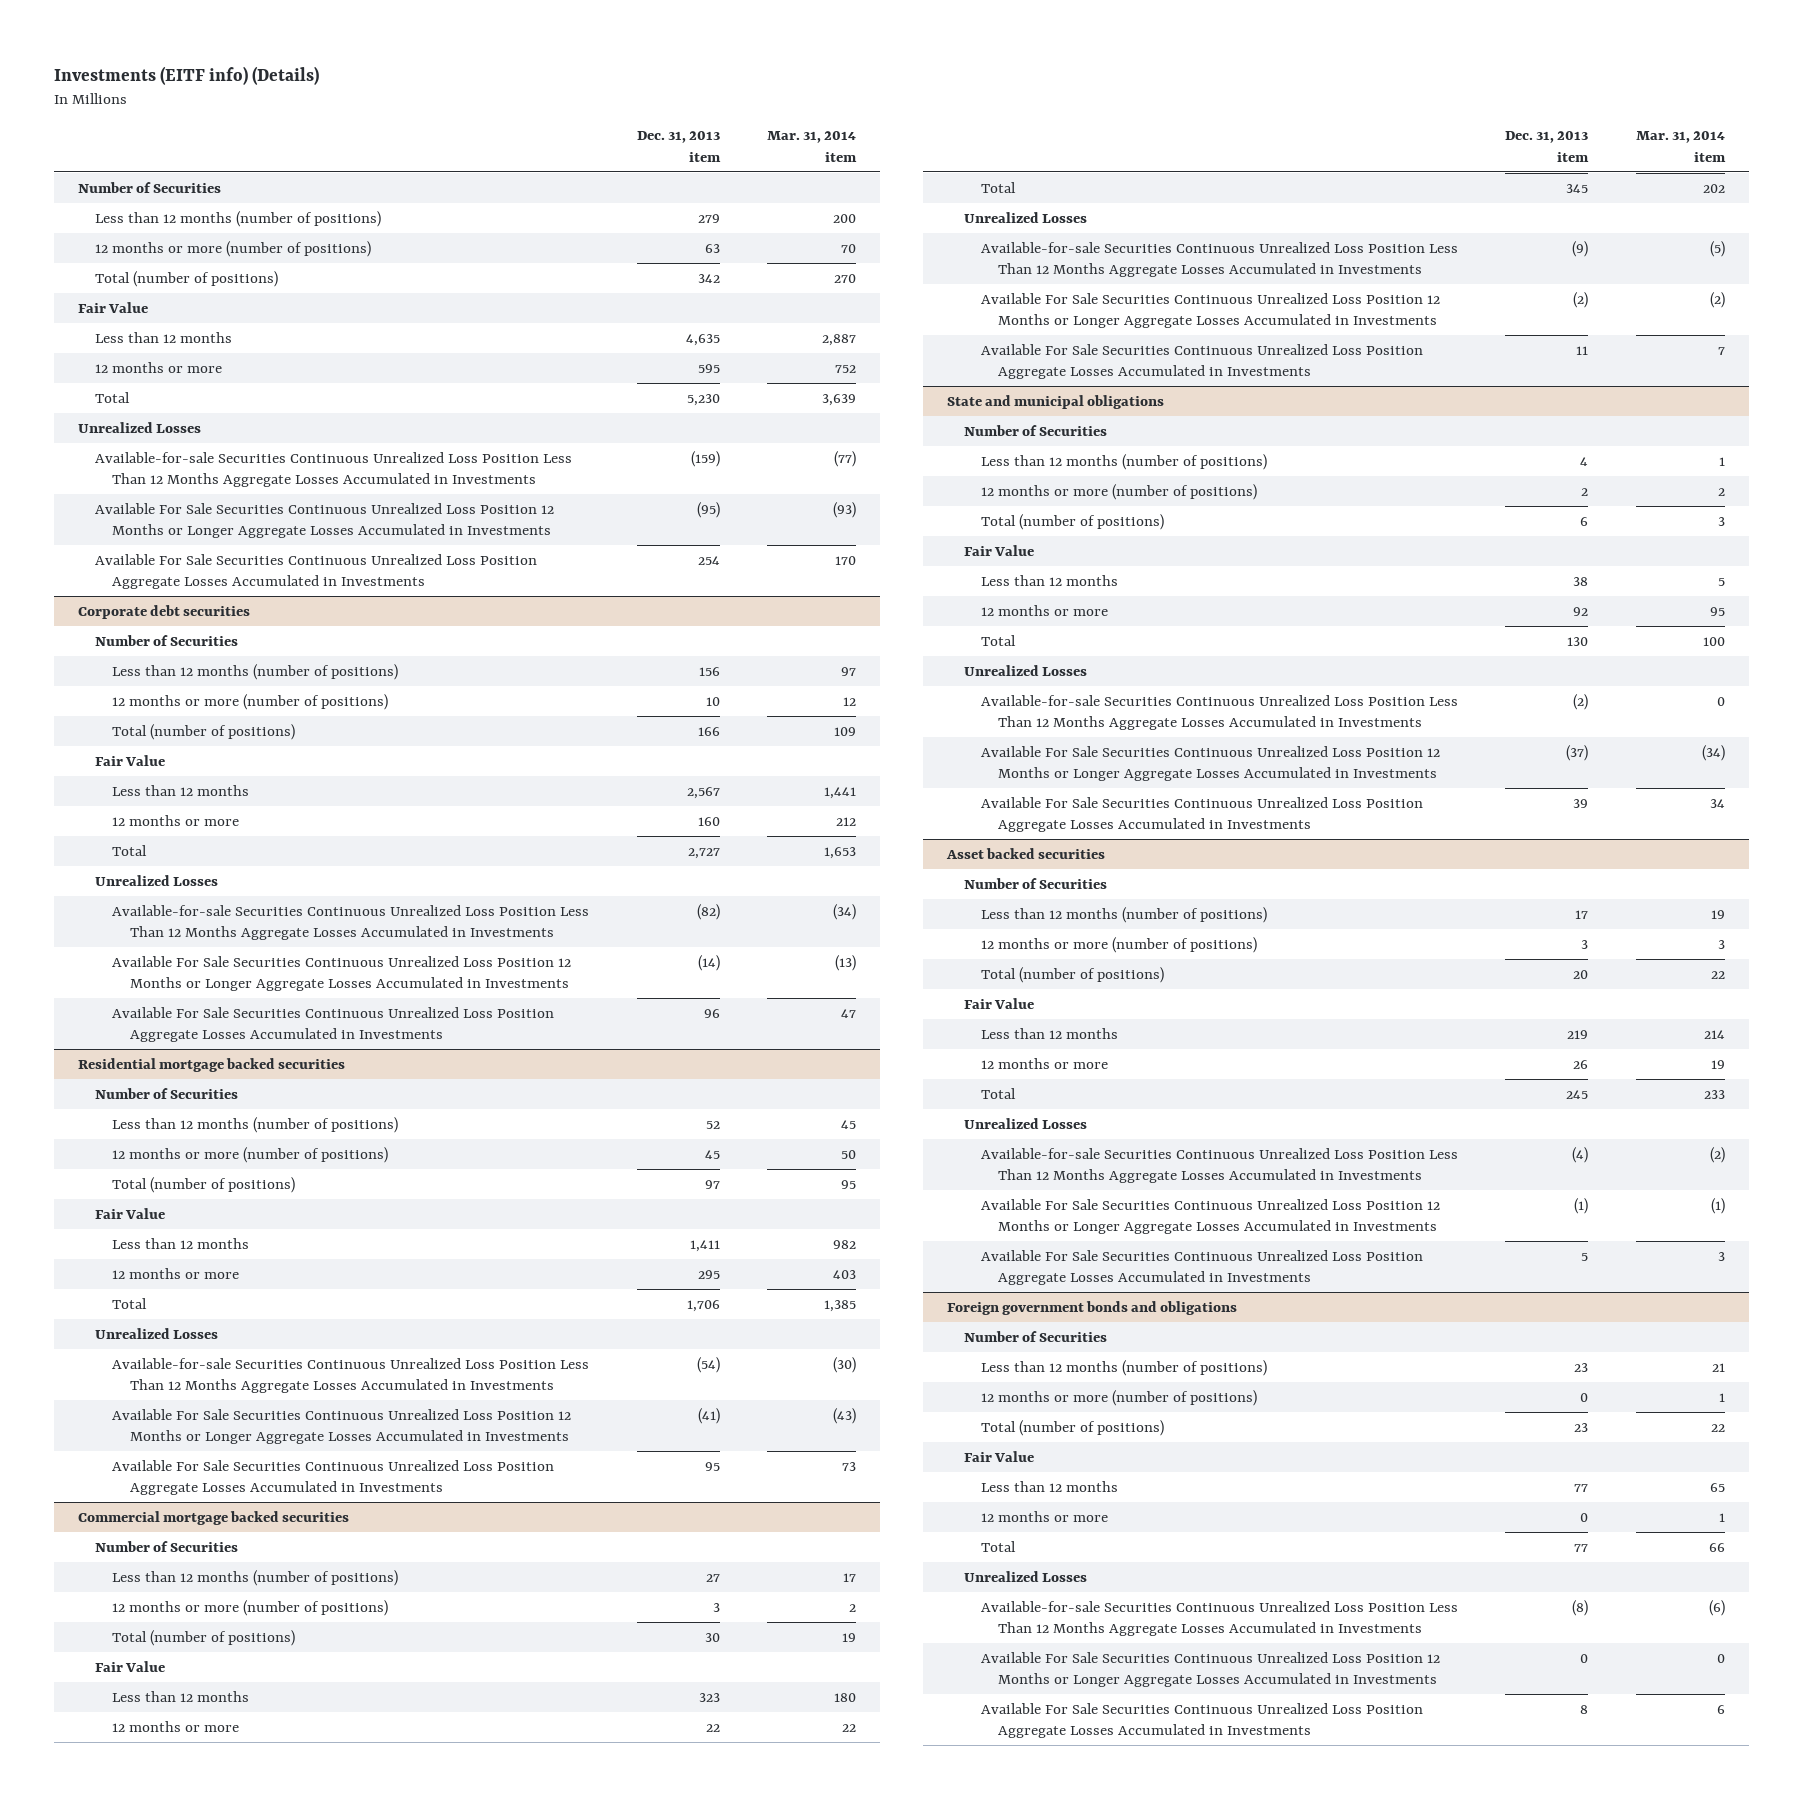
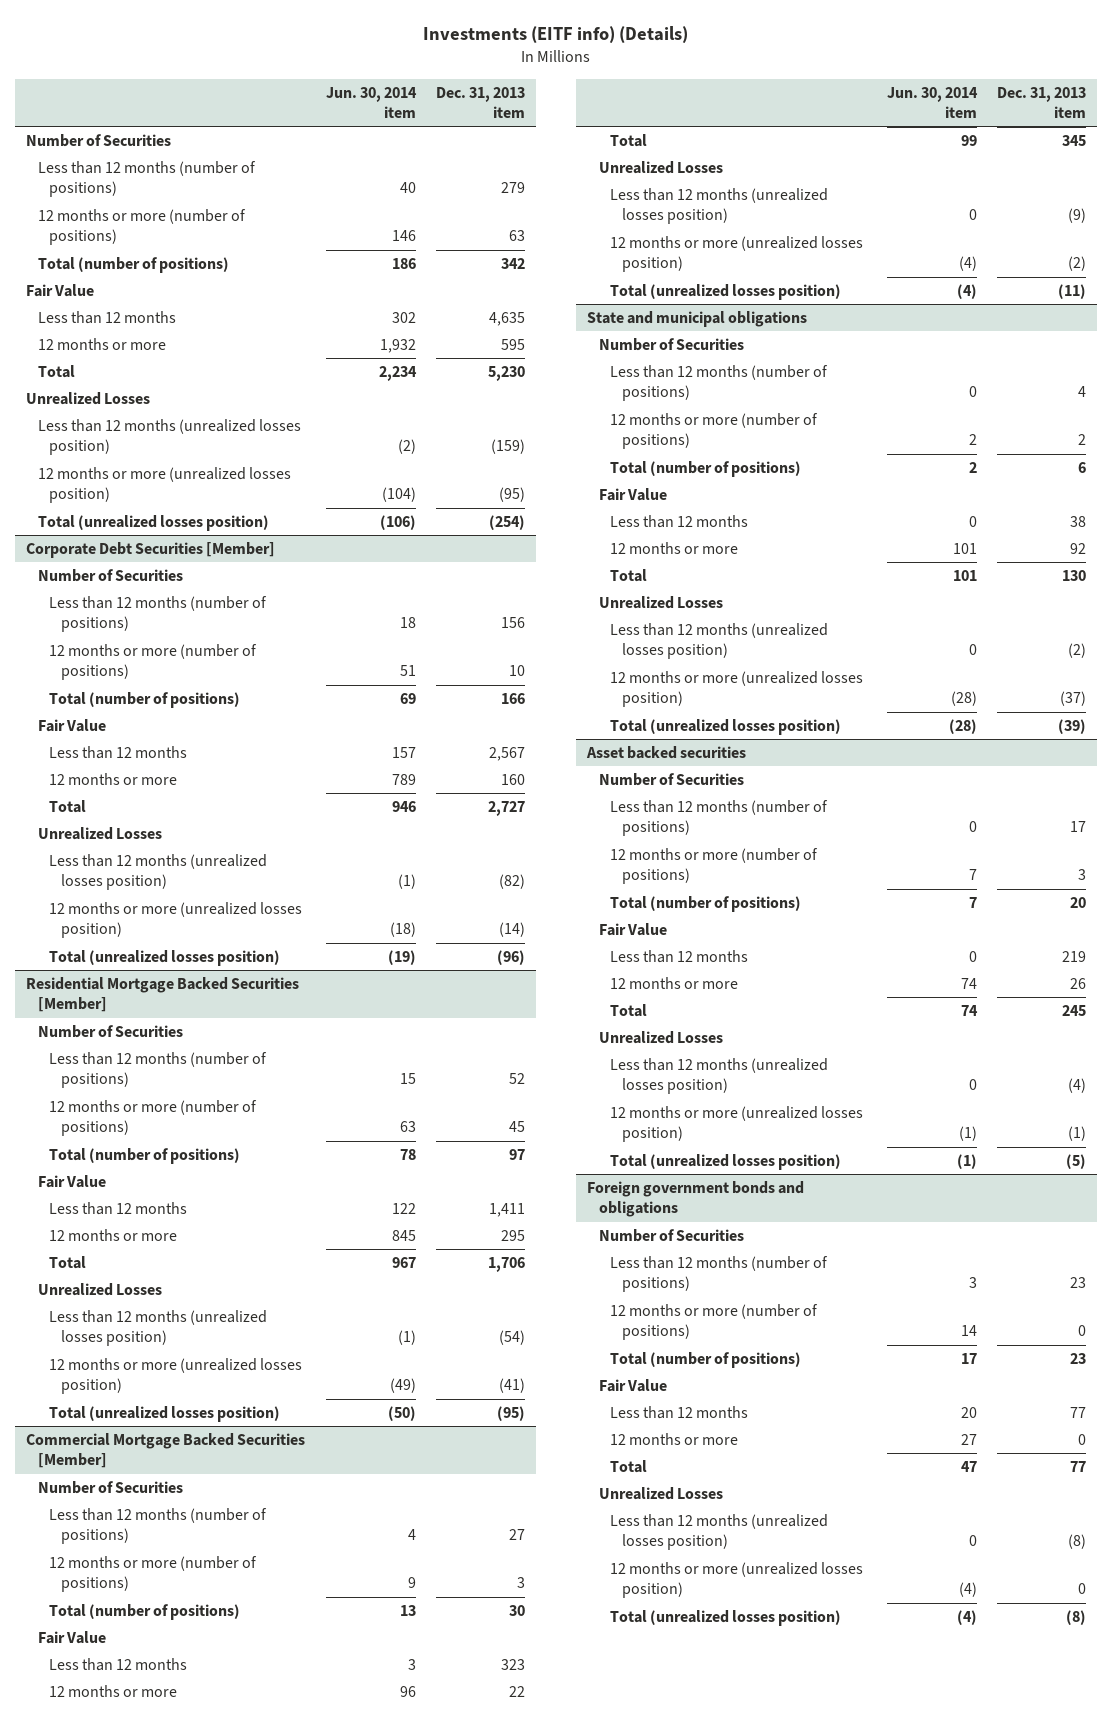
[767,131,858,162] Mar. 31, 2014 item -> none
none -> [325,86,417,118] Jun. 30, 2014 item
[95,451,573,488] Available-for-sale Securities Continuous Unrealized Loss Position Less Than 12 Months Aggregate Losses Accumulated in Investments -> [37,419,301,456] Less than 12 months (unrealized losses position)
[95,502,555,539] Available For Sale Securities Continuous Unrealized Loss Position 12 Months or Longer Aggregate Losses Accumulated in Investments -> [37,467,291,504] 12 months or more (unrealized losses position)
[95,553,538,590] Available For Sale Securities Continuous Unrealized Loss Position Aggregate Losses Accumulated in Investments -> [37,515,269,532] Total (unrealized losses position)
[697,555,720,565] 254 -> [489,515,526,531] (254)
[77,604,250,619] Corporate debt securities -> [25,542,275,559] Corporate Debt Securities [Member]
[112,904,590,941] Available-for-sale Securities Continuous Unrealized Loss Position Less Than 12 Months Aggregate Losses Accumulated in Investments -> [49,854,268,891] Less than 12 months (unrealized losses position)
[112,955,572,992] Available For Sale Securities Continuous Unrealized Loss Position 12 Months or Longer Aggregate Losses Accumulated in Investments -> [49,902,303,939] 12 months or more (unrealized losses position)
[112,1006,555,1043] Available For Sale Securities Continuous Unrealized Loss Position Aggregate Losses Accumulated in Investments -> [49,950,281,967] Total (unrealized losses position)
[703,1008,720,1018] 96 -> [497,950,526,966] (96)
[77,1057,345,1072] Residential mortgage backed securities -> [25,977,299,1013] Residential Mortgage Backed Securities [Member]
[112,1357,590,1394] Available-for-sale Securities Continuous Unrealized Loss Position Less Than 12 Months Aggregate Losses Accumulated in Investments -> [49,1310,268,1347] Less than 12 months (unrealized losses position)
[112,1408,572,1445] Available For Sale Securities Continuous Unrealized Loss Position 12 Months or Longer Aggregate Losses Accumulated in Investments -> [49,1358,303,1395] 12 months or more (unrealized losses position)
[112,1459,555,1496] Available For Sale Securities Continuous Unrealized Loss Position Aggregate Losses Accumulated in Investments -> [49,1406,281,1423] Total (unrealized losses position)
[704,1461,720,1471] 95 -> [497,1406,526,1422] (95)
[77,1510,349,1525] Commercial mortgage backed securities -> [25,1433,305,1469] Commercial Mortgage Backed Securities [Member]
[980,241,1458,278] Available-for-sale Securities Continuous Unrealized Loss Position Less Than 12 Months Aggregate Losses Accumulated in Investments -> [610,188,829,225] Less than 12 months (unrealized losses position)
[980,292,1440,329] Available For Sale Securities Continuous Unrealized Loss Position 12 Months or Longer Aggregate Losses Accumulated in Investments -> [610,236,864,273] 12 months or more (unrealized losses position)
[980,343,1423,380] Available For Sale Securities Continuous Unrealized Loss Position Aggregate Losses Accumulated in Investments -> [610,284,842,301] Total (unrealized losses position)
[1576,345,1589,355] 11 -> [1058,284,1087,300] (11)
[980,694,1458,731] Available-for-sale Securities Continuous Unrealized Loss Position Less Than 12 Months Aggregate Losses Accumulated in Investments -> [610,623,829,660] Less than 12 months (unrealized losses position)
[980,745,1440,782] Available For Sale Securities Continuous Unrealized Loss Position 12 Months or Longer Aggregate Losses Accumulated in Investments -> [610,671,864,708] 12 months or more (unrealized losses position)
[980,796,1423,833] Available For Sale Securities Continuous Unrealized Loss Position Aggregate Losses Accumulated in Investments -> [610,719,842,736] Total (unrealized losses position)
[1573,798,1589,808] 39 -> [1058,719,1087,735] (39)
[980,1147,1458,1184] Available-for-sale Securities Continuous Unrealized Loss Position Less Than 12 Months Aggregate Losses Accumulated in Investments -> [610,1058,829,1095] Less than 12 months (unrealized losses position)
[980,1198,1440,1235] Available For Sale Securities Continuous Unrealized Loss Position 12 Months or Longer Aggregate Losses Accumulated in Investments -> [610,1106,864,1143] 12 months or more (unrealized losses position)
[980,1249,1423,1286] Available For Sale Securities Continuous Unrealized Loss Position Aggregate Losses Accumulated in Investments -> [610,1154,842,1171] Total (unrealized losses position)
[1581,1252,1589,1261] 5 -> [1066,1154,1087,1170] (5)
[980,1600,1458,1637] Available-for-sale Securities Continuous Unrealized Loss Position Less Than 12 Months Aggregate Losses Accumulated in Investments -> [610,1514,829,1551] Less than 12 months (unrealized losses position)
[980,1651,1440,1688] Available For Sale Securities Continuous Unrealized Loss Position 12 Months or Longer Aggregate Losses Accumulated in Investments -> [610,1562,864,1599] 12 months or more (unrealized losses position)
[980,1702,1423,1739] Available For Sale Securities Continuous Unrealized Loss Position Aggregate Losses Accumulated in Investments -> [610,1610,842,1627] Total (unrealized losses position)
[1580,1704,1589,1714] 8 -> [1066,1610,1087,1626] (8)

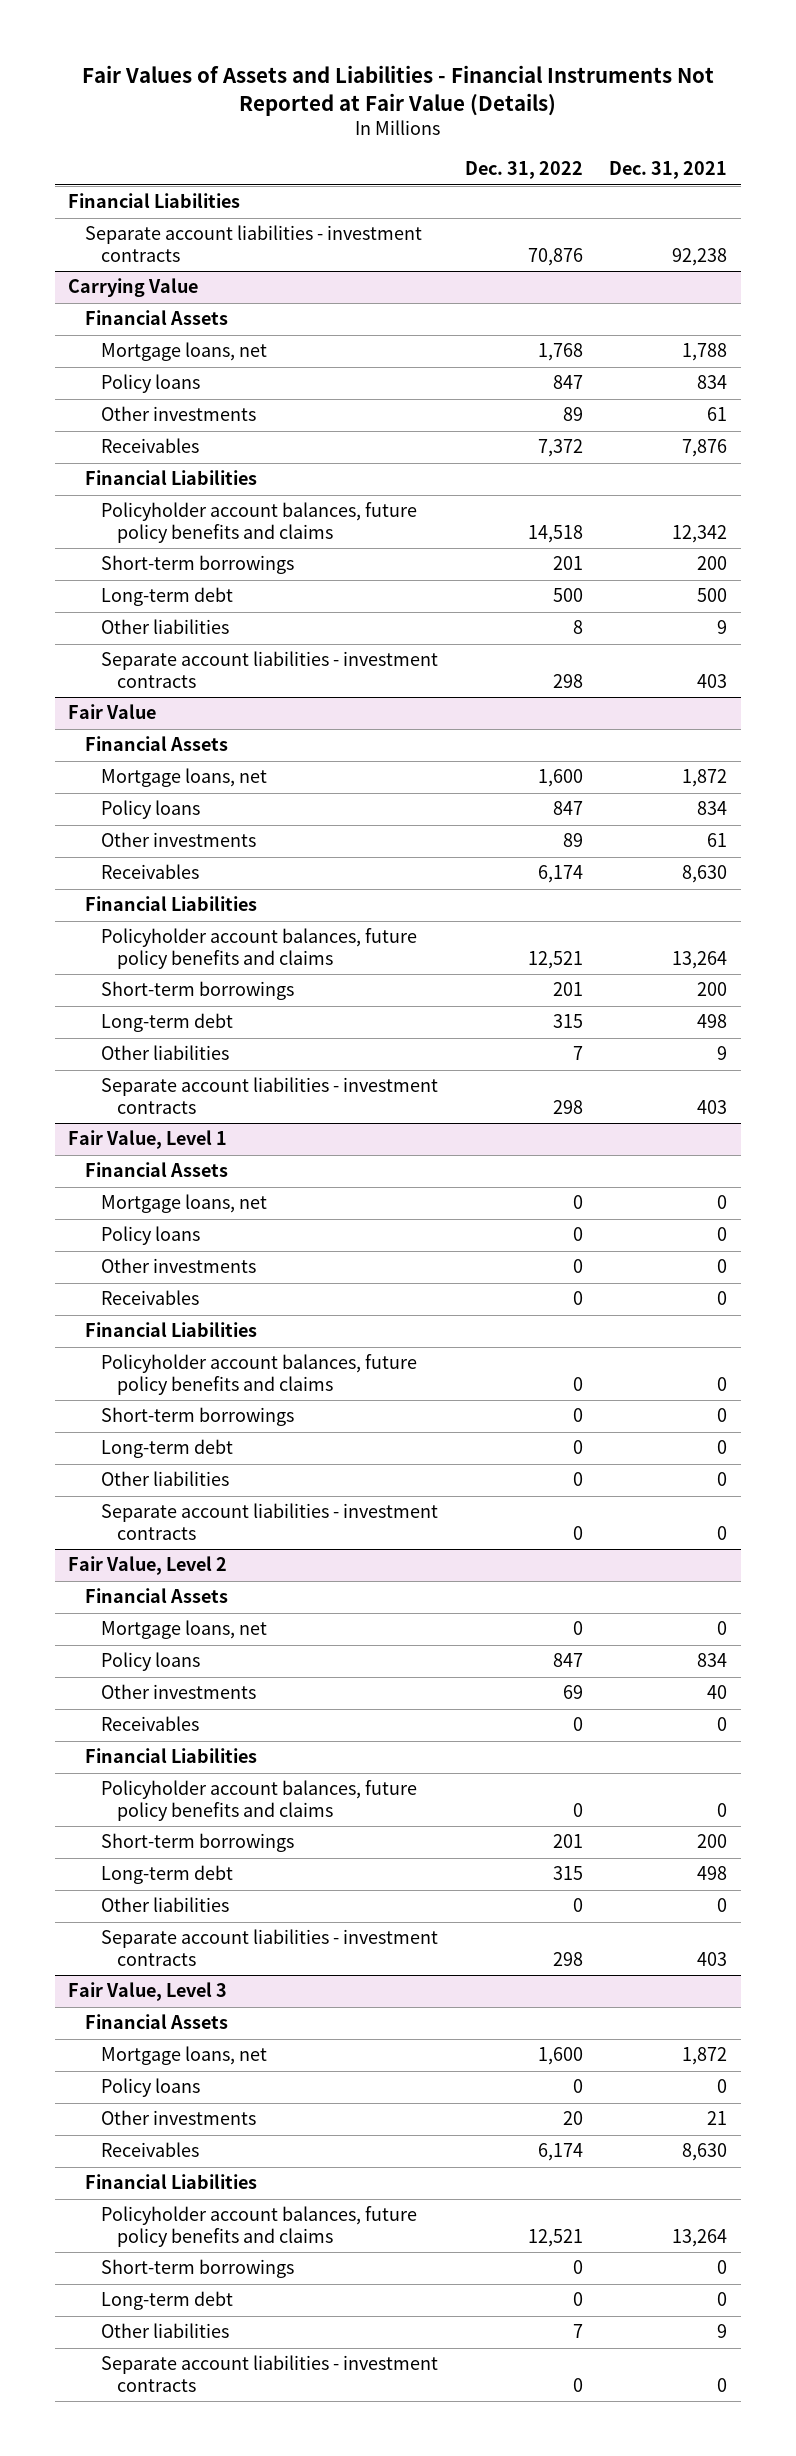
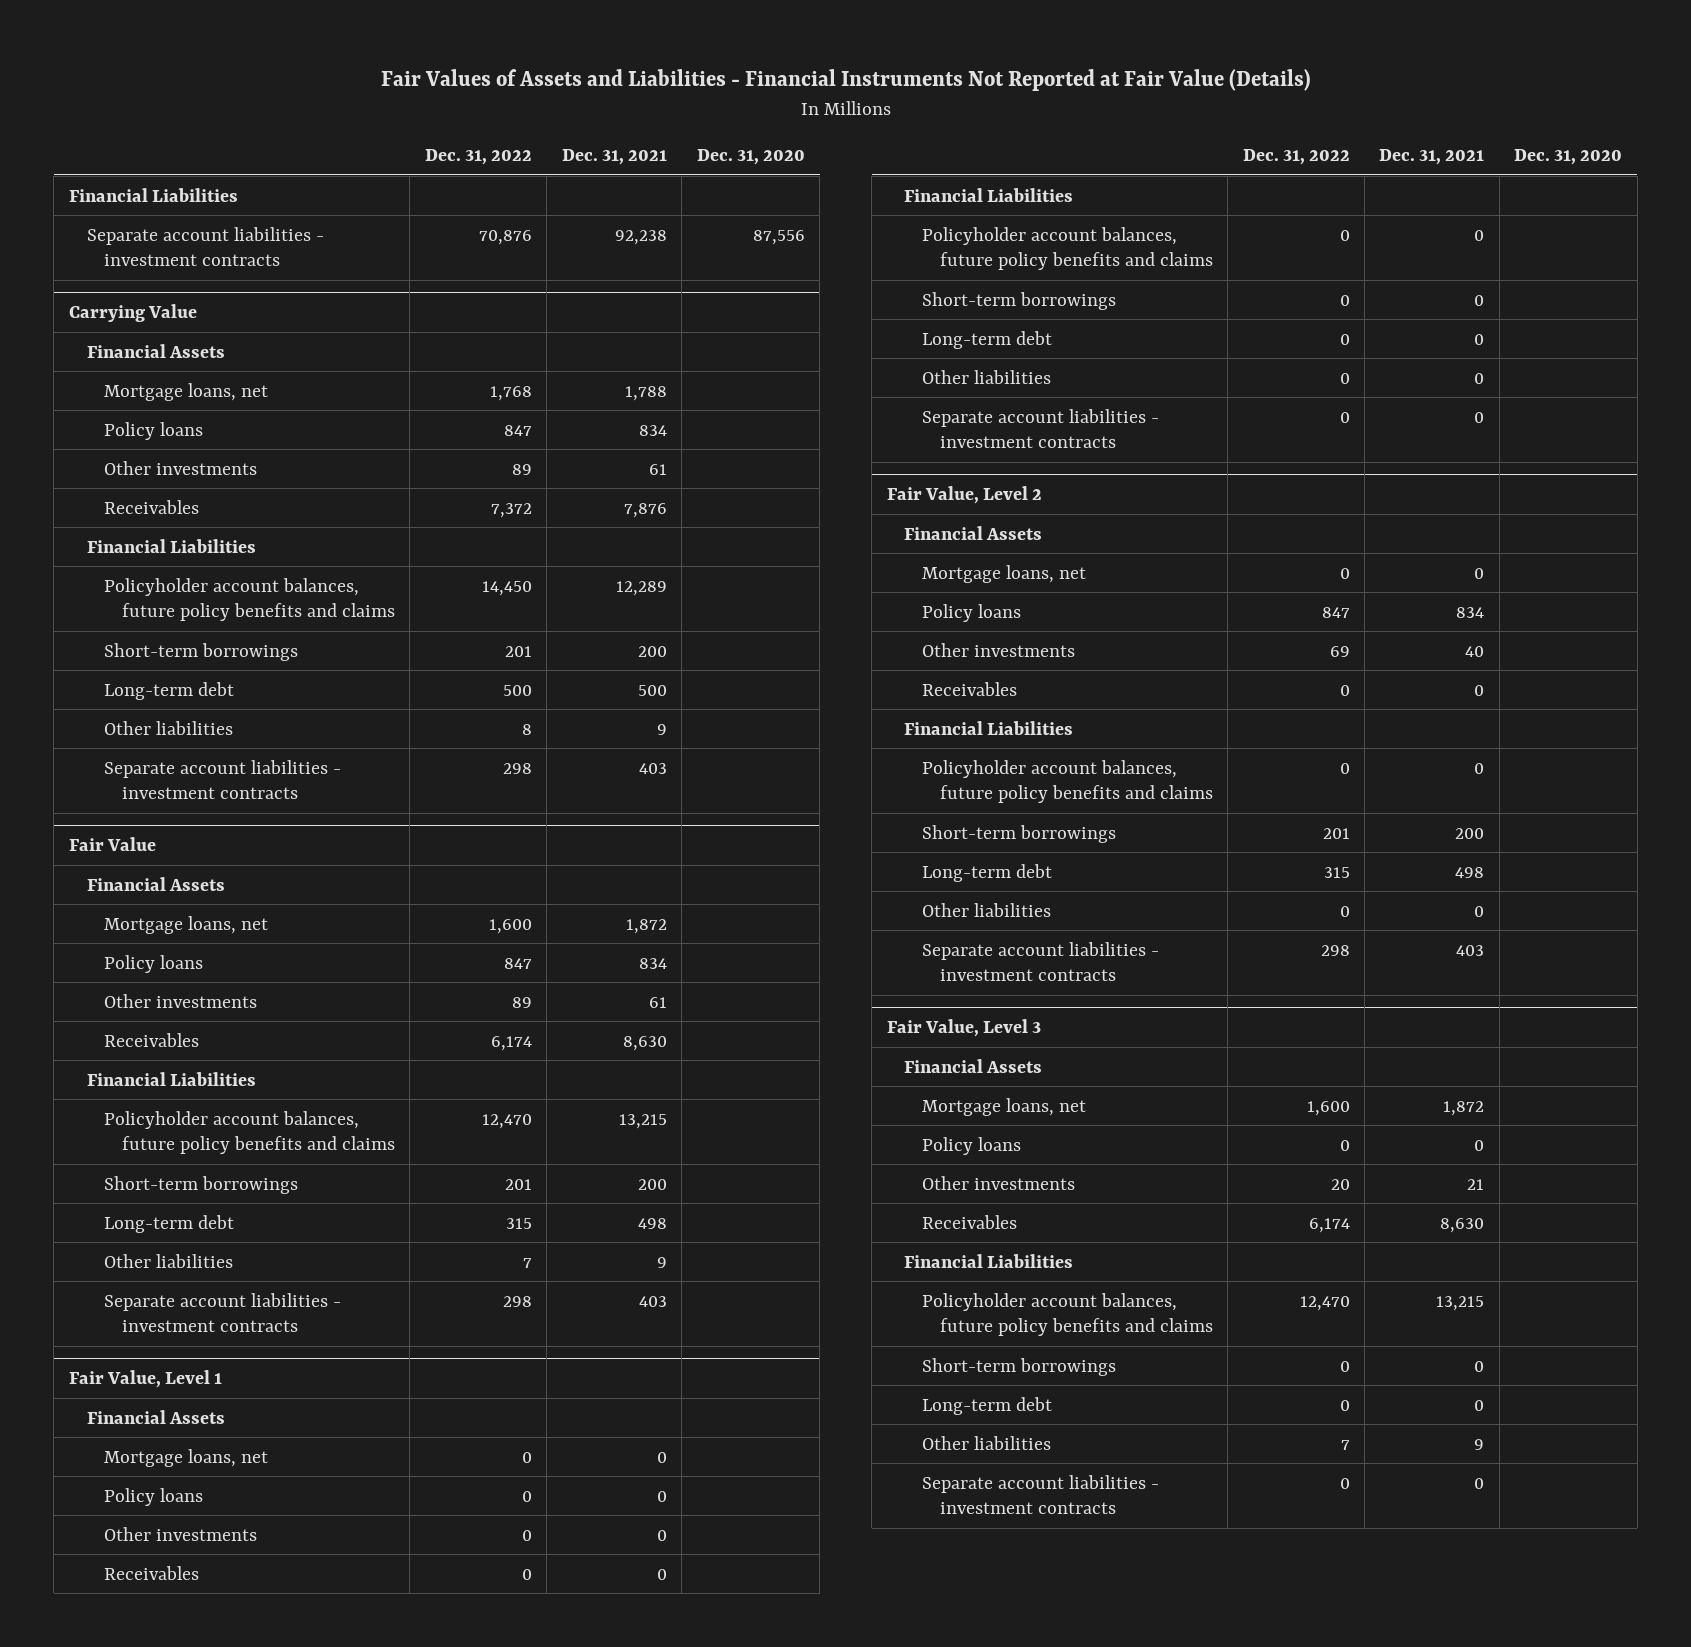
none -> [696,149,805,166] Dec. 31, 2020
[527,524,583,543] 14,518 -> [481,580,532,596] 14,450
[672,524,728,543] 12,342 -> [615,580,667,596] 12,289
[527,950,583,969] 12,521 -> [481,1113,532,1129] 12,470
[672,950,728,969] 13,264 -> [618,1113,667,1129] 13,215
[527,2228,583,2247] 12,521 -> [1299,1295,1350,1311] 12,470
[672,2228,728,2247] 13,264 -> [1436,1295,1485,1311] 13,215

